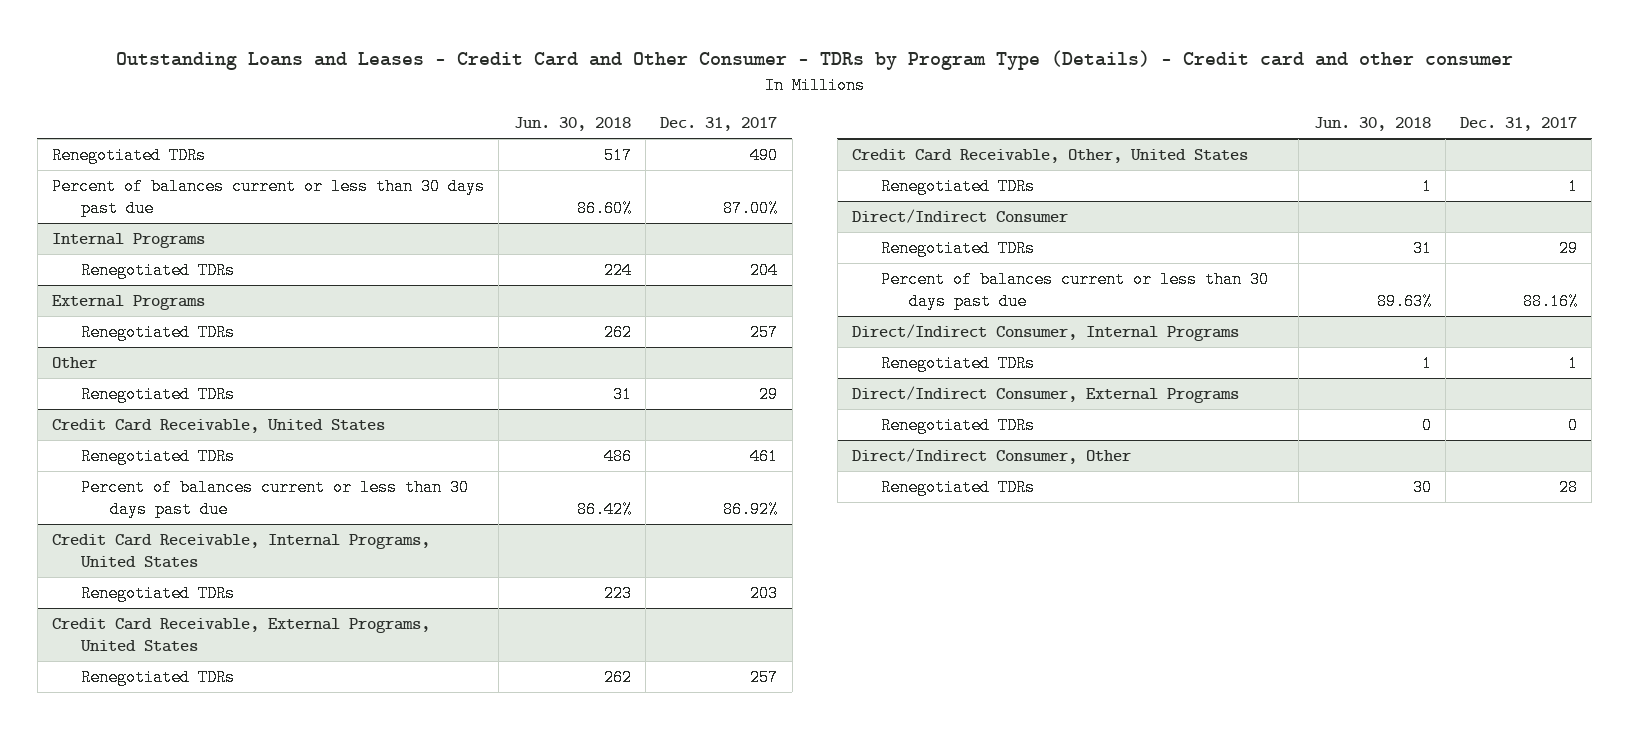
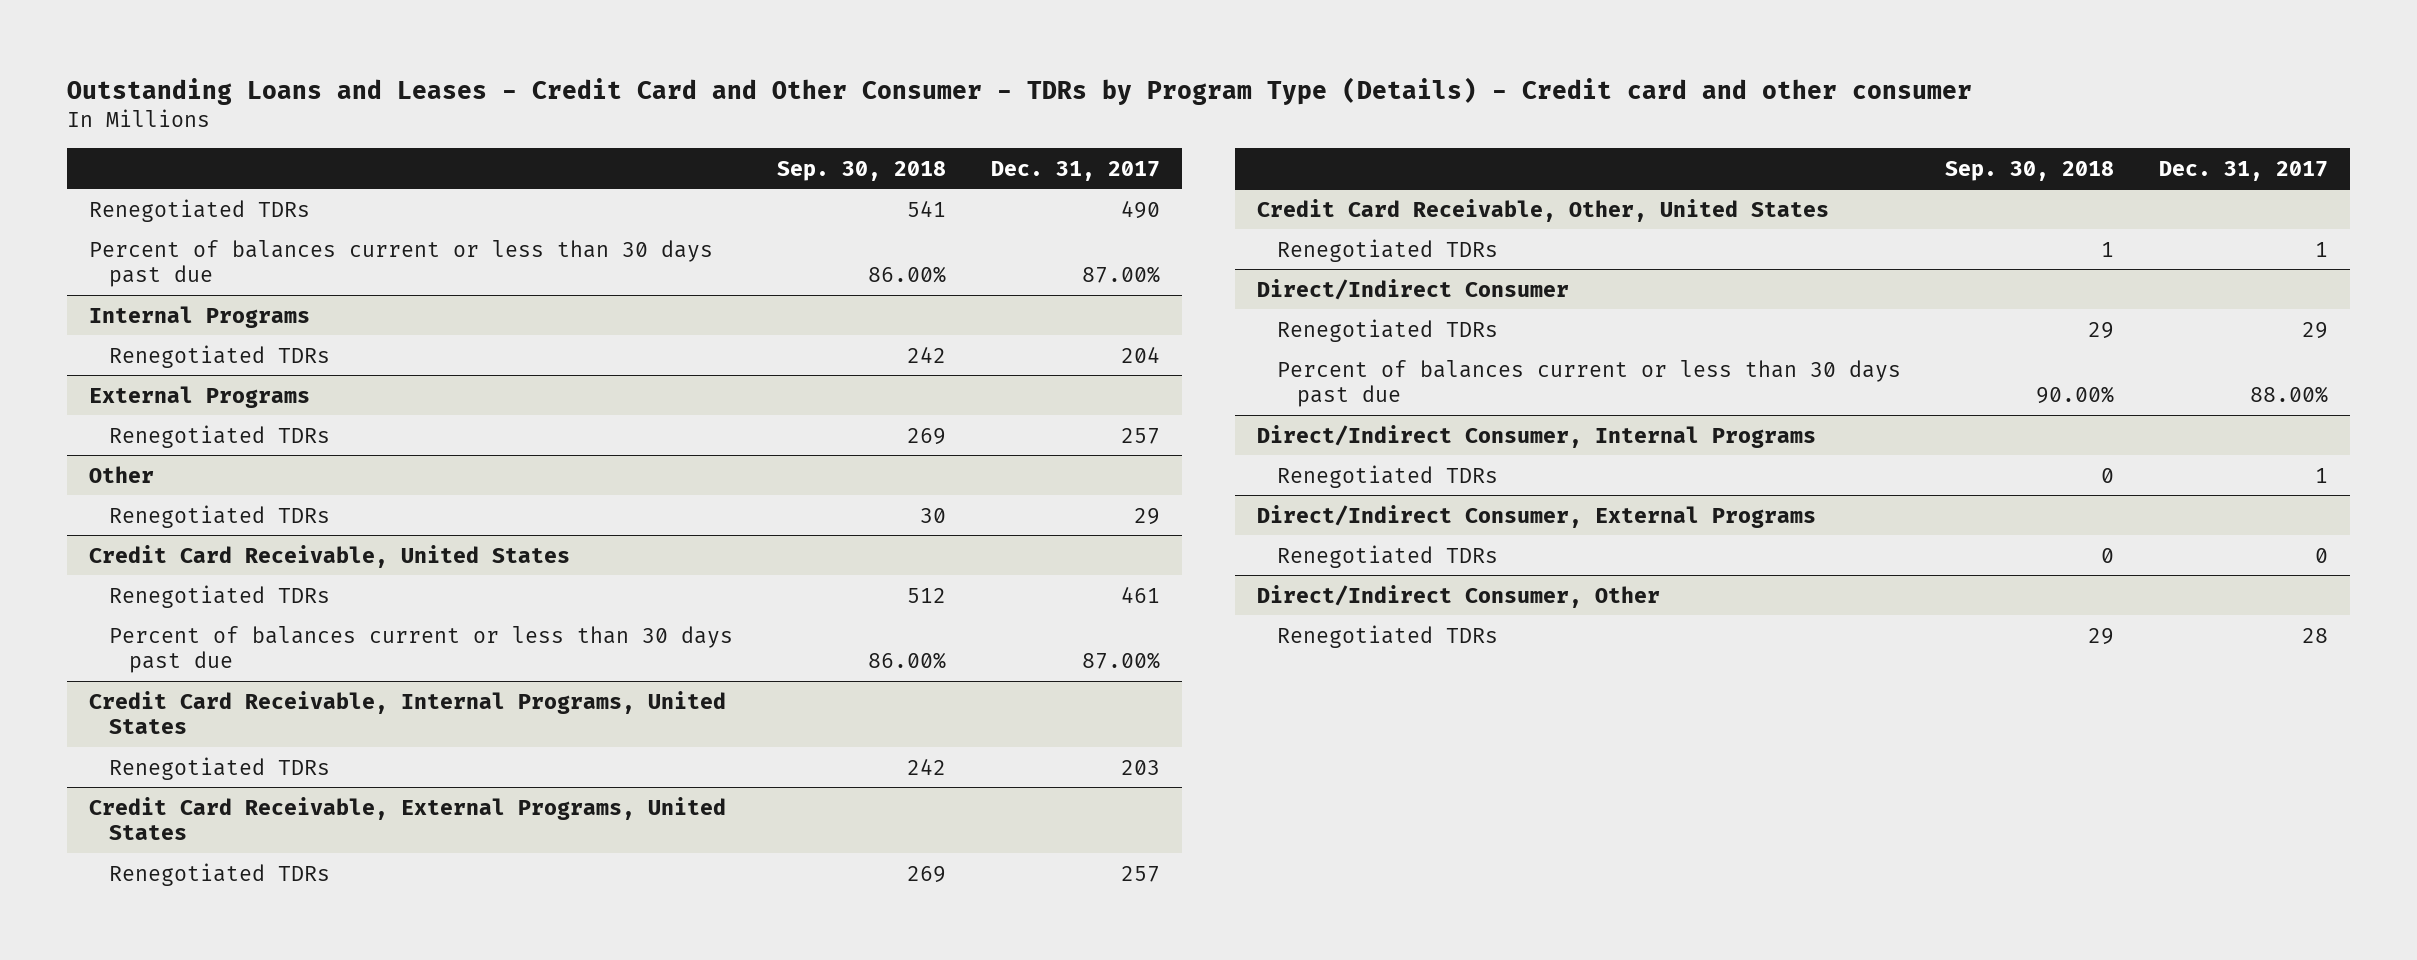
[513,117,631,132] Jun. 30, 2018 -> none
none -> [777,160,947,181] Sep. 30, 2018
[723,501,779,519] 86.92% -> [1082,652,1161,670] 87.00%
[1523,293,1579,311] 88.16% -> [2249,386,2328,404] 88.00%

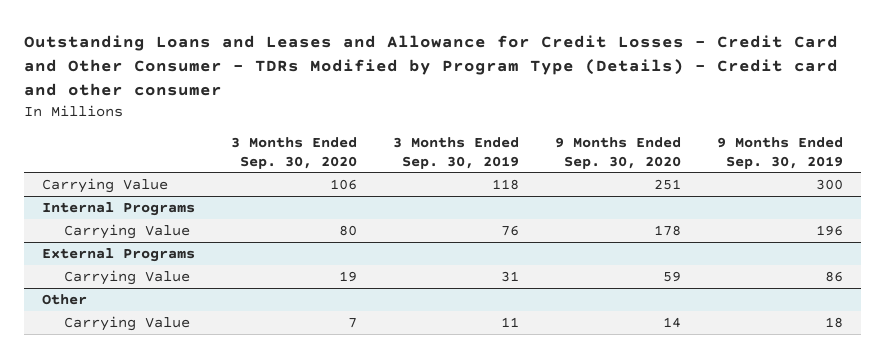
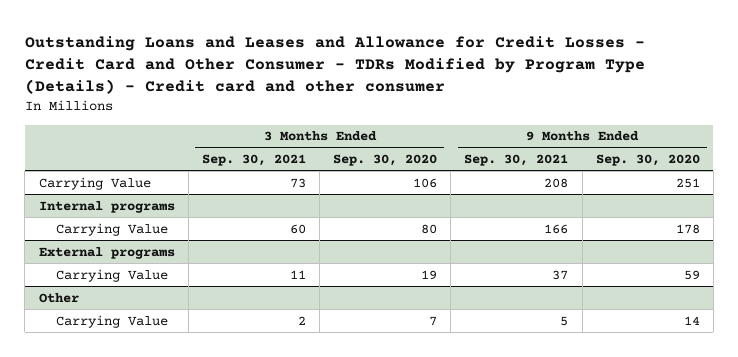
[392,137,519,169] 3 Months Ended Sep. 30, 2019 -> none
[716,137,843,169] 9 Months Ended Sep. 30, 2019 -> none
none -> [201,153,306,166] Sep. 30, 2021
none -> [464,153,569,166] Sep. 30, 2021
[41,201,195,216] Internal Programs -> [38,200,175,213] Internal programs
[41,247,195,262] External Programs -> [38,246,175,259] External programs

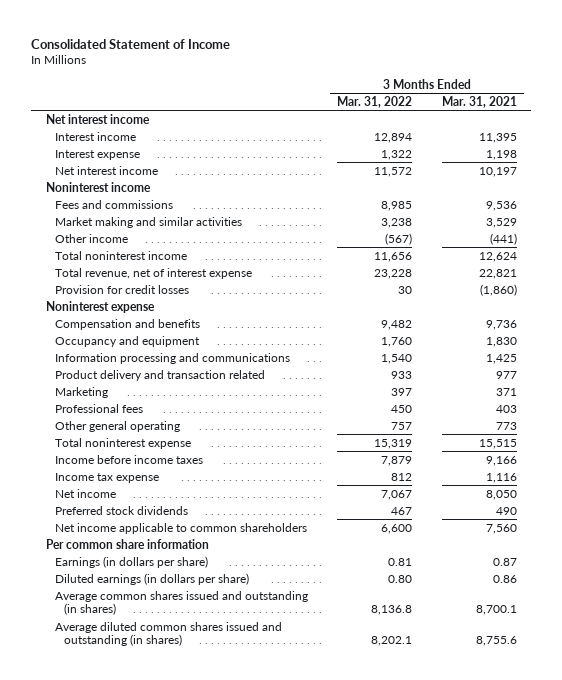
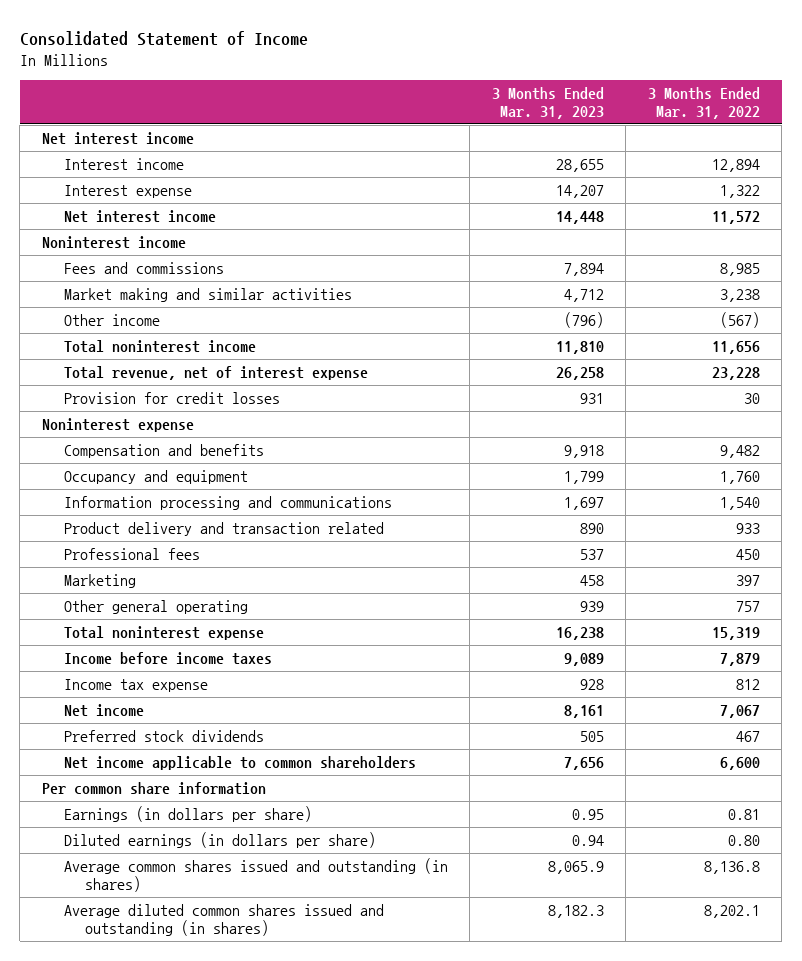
[441,95,517,108] Mar. 31, 2021 -> none
none -> [491,86,604,119] 3 Months Ended Mar. 31, 2023
[54,386,108,398] Marketing -> [63,573,136,588] Marketing

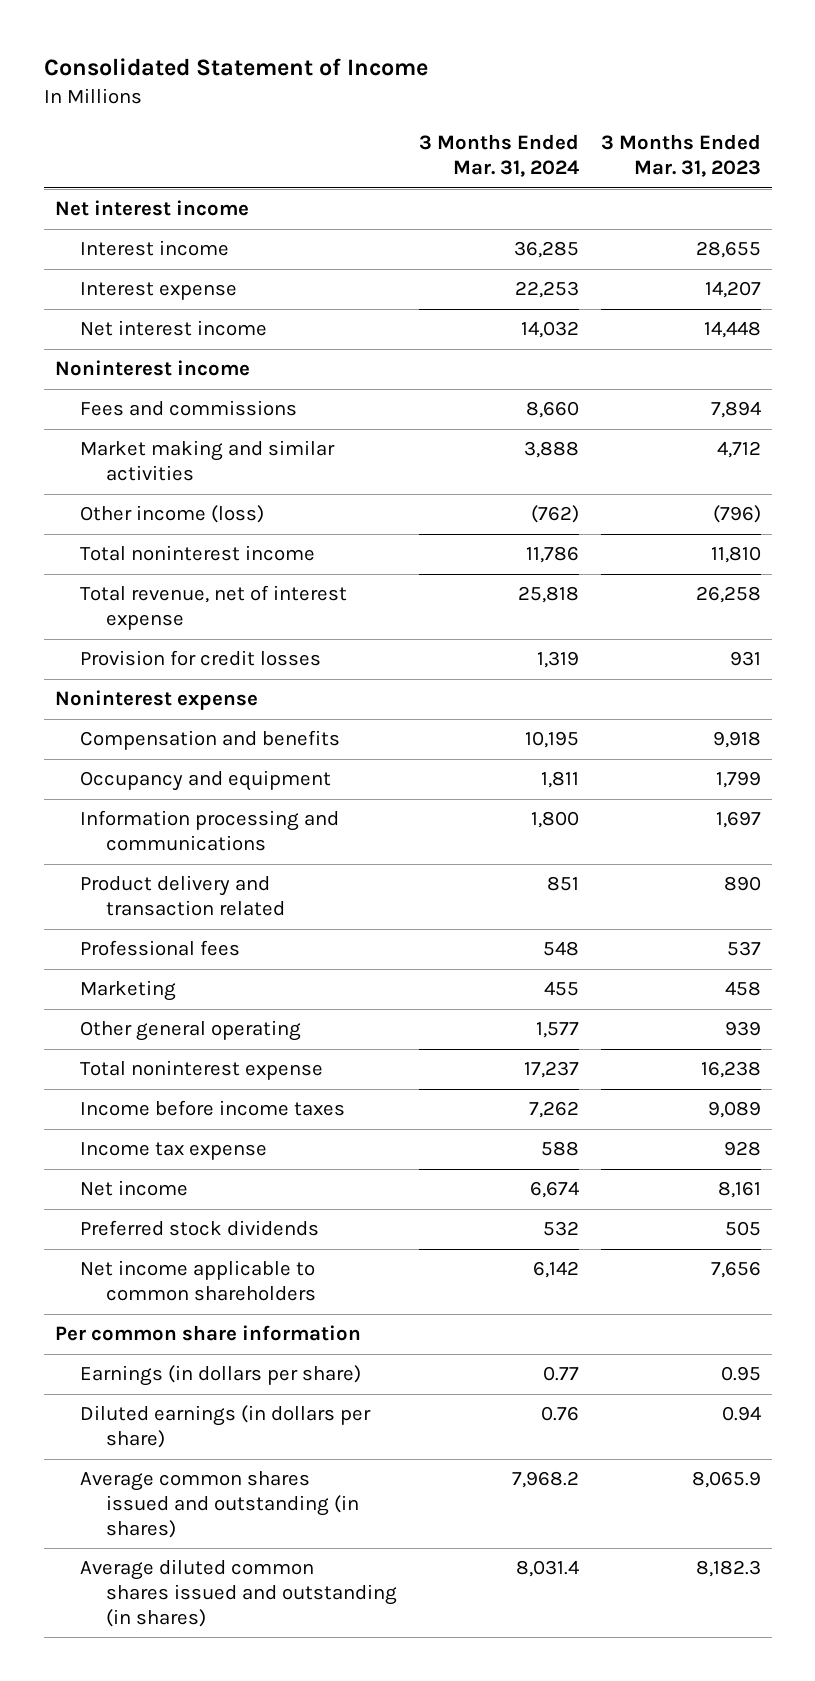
[647,86,760,119] 3 Months Ended Mar. 31, 2022 -> none
none -> [418,134,579,178] 3 Months Ended Mar. 31, 2024
[63,313,160,326] Other income -> [80,505,265,524] Other income (loss)

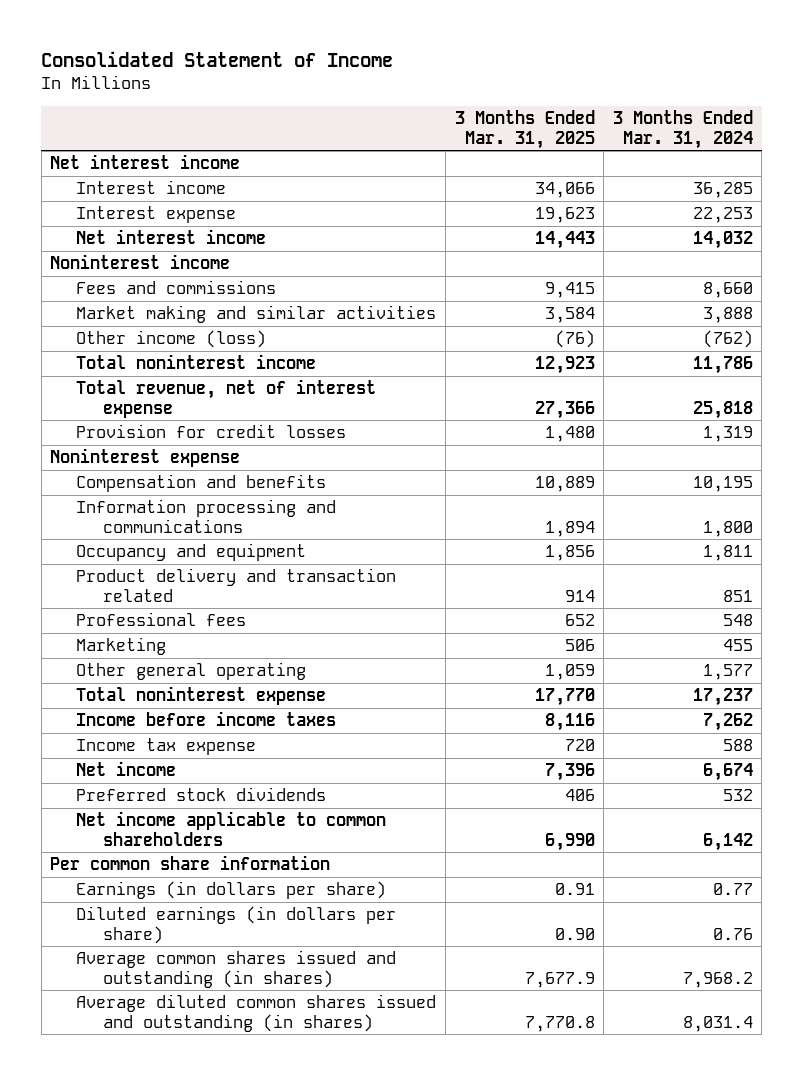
[600,134,761,178] 3 Months Ended Mar. 31, 2023 -> none
none -> [454,110,595,149] 3 Months Ended Mar. 31, 2025
[80,770,332,792] Occupancy and equipment -> [76,543,307,562] Occupancy and equipment

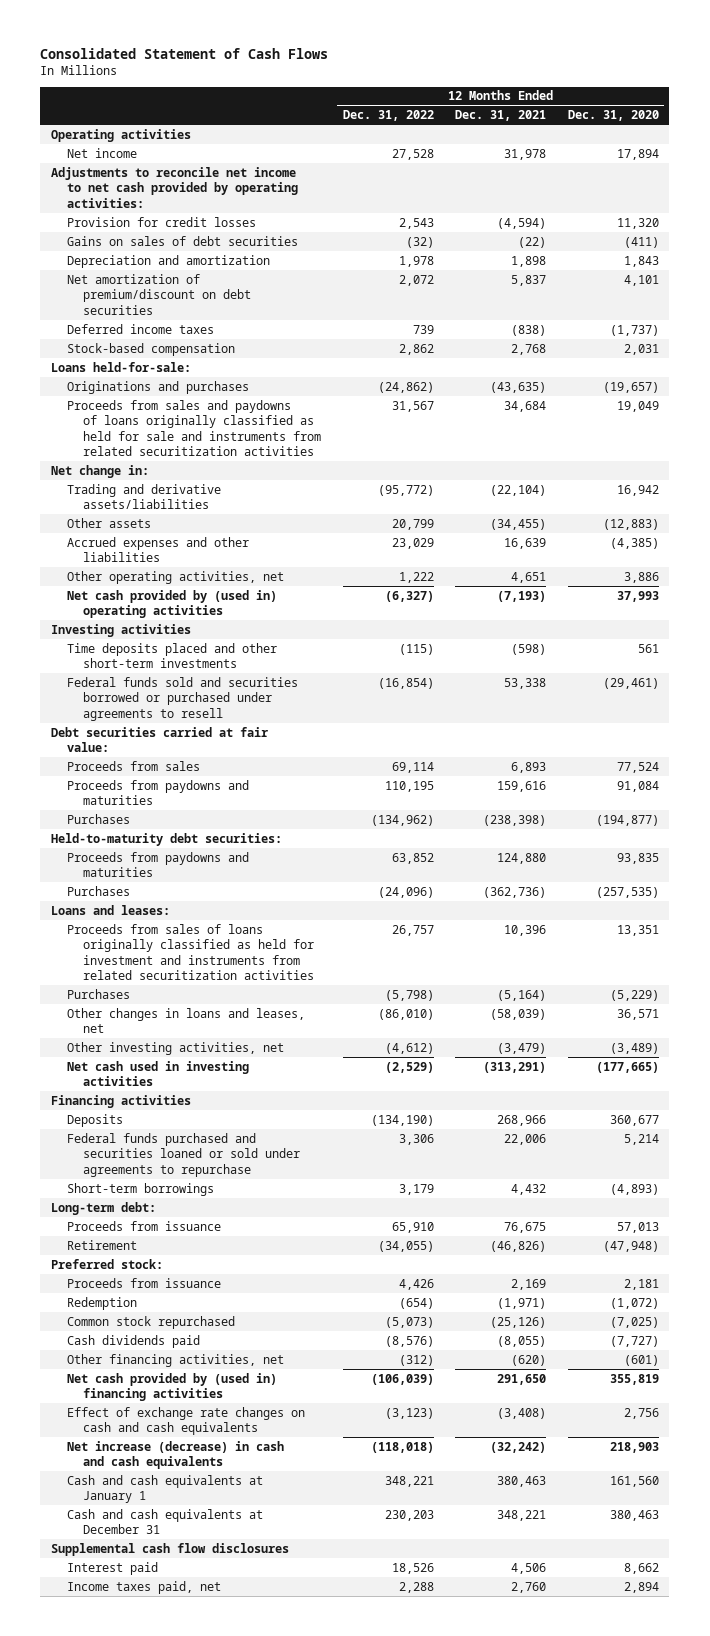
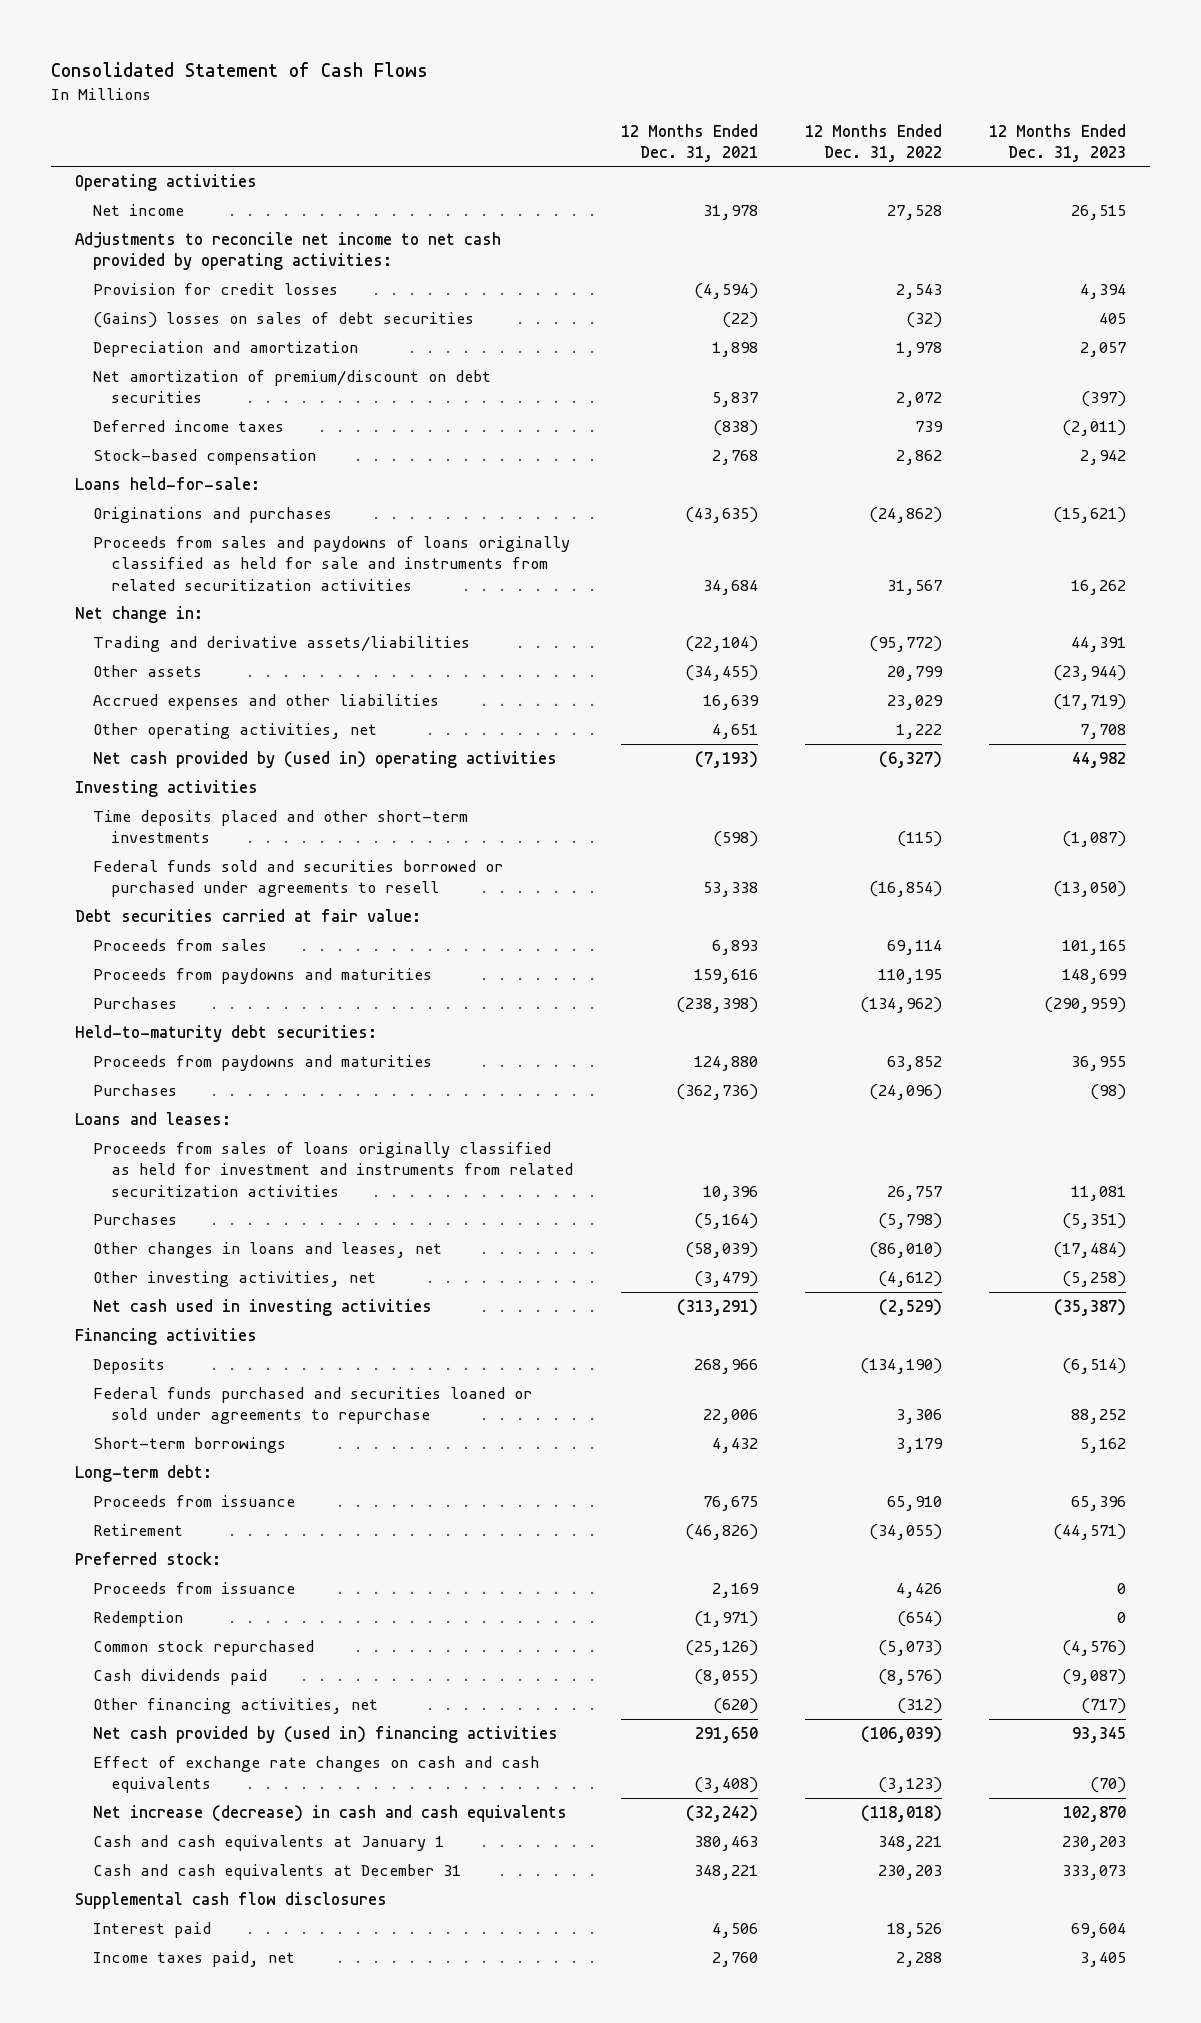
[567,110,659,122] Dec. 31, 2020 -> none
none -> [988,123,1126,162] 12 Months Ended Dec. 31, 2023
[67,235,299,246] Gains on sales of debt securities -> [93,312,475,329] (Gains) losses on sales of debt securities

